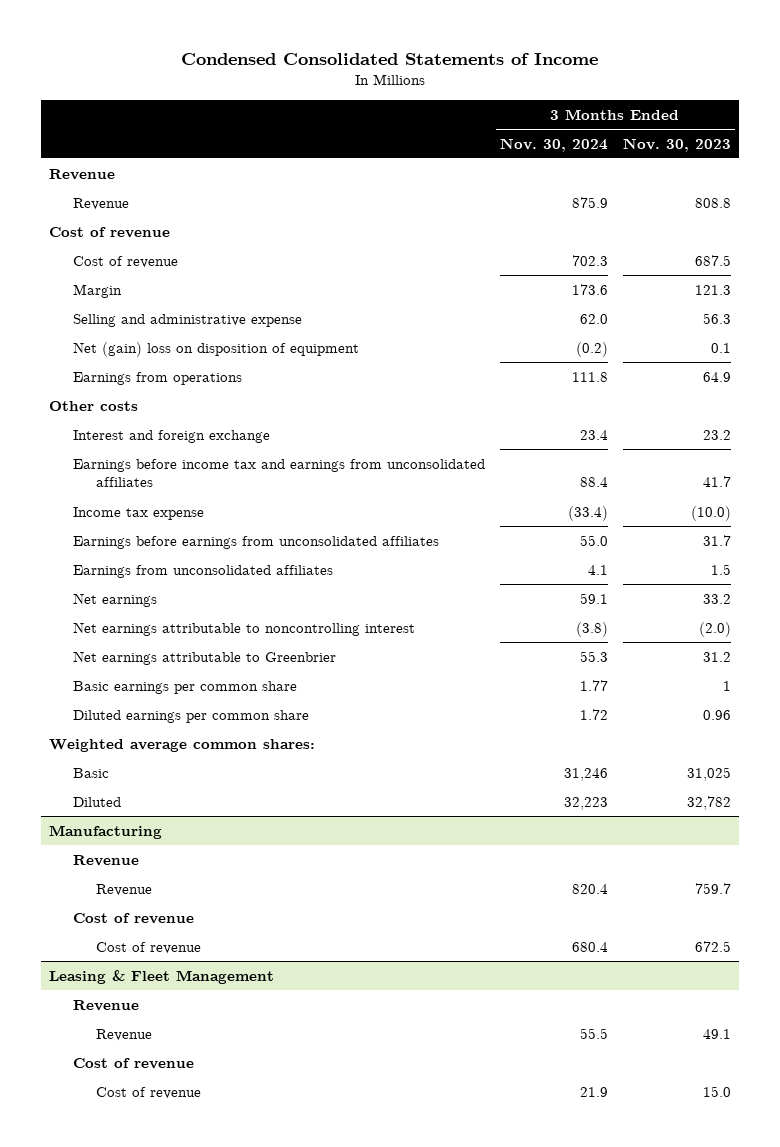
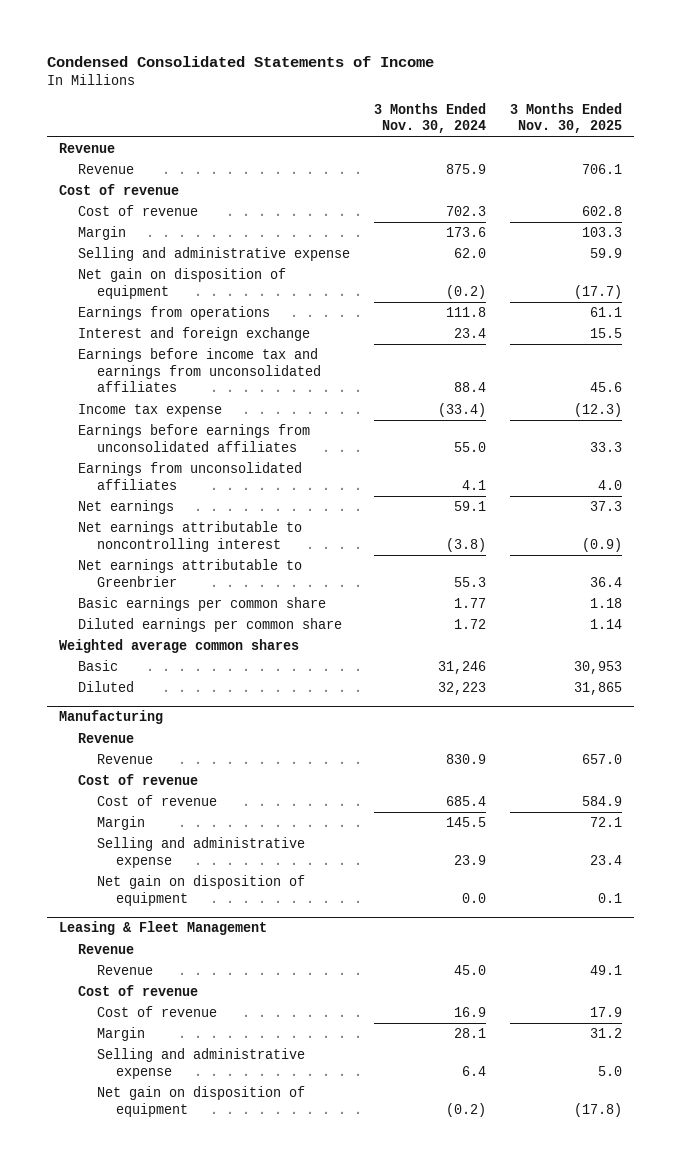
[622,137,731,152] Nov. 30, 2023 -> none
none -> [510,102,623,134] 3 Months Ended Nov. 30, 2025
[72,341,359,357] Net (gain) loss on disposition of equipment -> [77,268,286,299] Net gain on disposition of equipment
[48,400,138,411] Other costs -> none
[48,738,315,752] Weighted average common shares: -> [58,639,299,654] Weighted average common shares
[571,883,608,894] 820.4 -> [445,754,486,765] 830.9
[571,941,608,952] 680.4 -> [445,796,486,807] 685.4
none -> [96,816,145,831] Margin
none -> [96,837,305,868] Selling and administrative expense
none -> [96,875,305,906] Net gain on disposition of equipment
[579,1027,608,1039] 55.5 -> [453,965,486,976] 45.0
[579,1086,608,1097] 21.9 -> [453,1007,486,1018] 16.9
none -> [96,1027,145,1042] Margin
none -> [96,1048,305,1079] Selling and administrative expense
none -> [96,1086,305,1117] Net gain on disposition of equipment

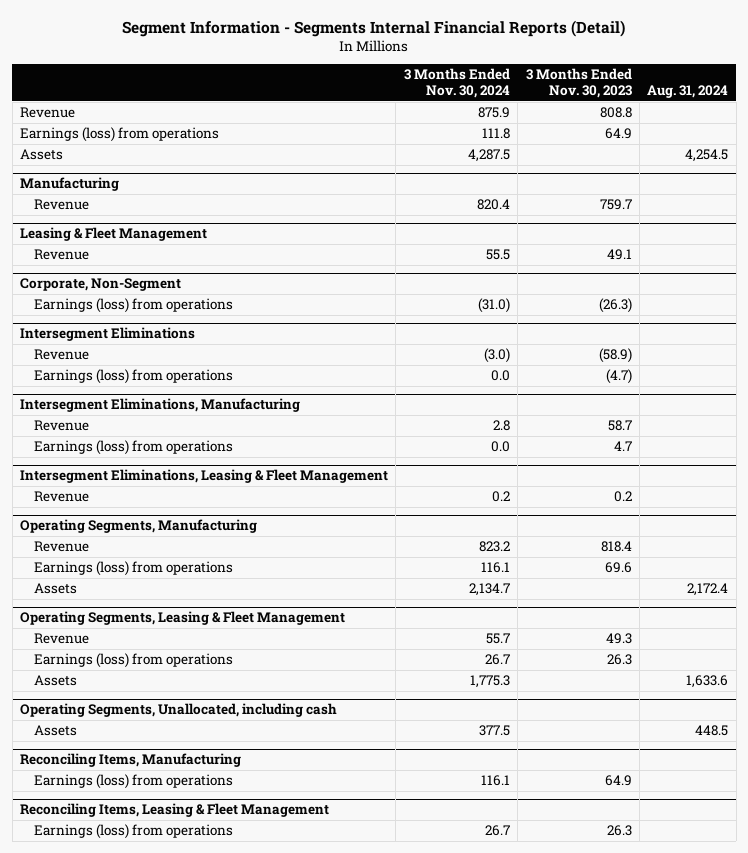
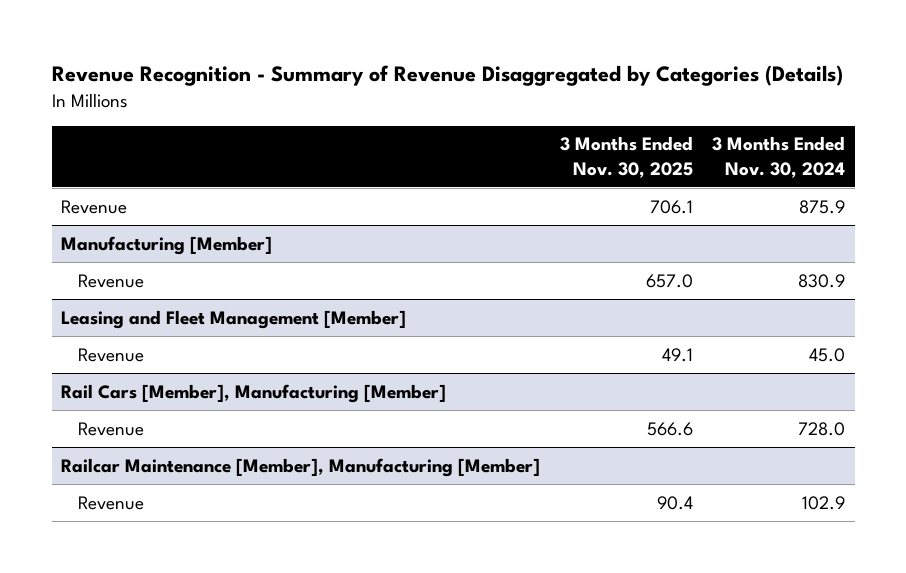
[122,19,626,37] Segment Information - Segments Internal Financial Reports (Detail) -> [51,65,843,87] Revenue Recognition - Summary of Revenue Disaggregated by Categories (Details)
[525,68,632,99] 3 Months Ended Nov. 30, 2023 -> none
[647,85,729,99] Aug. 31, 2024 -> none
none -> [559,136,693,178] 3 Months Ended Nov. 30, 2025
[20,127,220,143] Earnings (loss) from operations -> none
[20,149,64,161] Assets -> none
[20,278,182,292] Corporate, Non-Segment -> none
[33,298,233,314] Earnings (loss) from operations -> none
[20,327,196,342] Intersegment Eliminations -> none
[33,369,233,385] Earnings (loss) from operations -> none
[20,398,301,413] Intersegment Eliminations, Manufacturing -> none
[33,440,233,456] Earnings (loss) from operations -> none
[20,469,389,484] Intersegment Eliminations, Leasing & Fleet Management -> none
[33,491,89,503] Revenue -> none
[20,519,258,534] Operating Segments, Manufacturing -> none
[33,541,89,553] Revenue -> none
[33,561,233,577] Earnings (loss) from operations -> none
[33,583,77,595] Assets -> none
[20,611,346,626] Operating Segments, Leasing & Fleet Management -> none
[33,633,89,645] Revenue -> none
[33,653,233,669] Earnings (loss) from operations -> none
[33,675,77,687] Assets -> none
[20,703,338,718] Operating Segments, Unallocated, including cash -> none
[33,725,77,737] Assets -> none
[20,753,242,768] Reconciling Items, Manufacturing -> none
[33,774,233,790] Earnings (loss) from operations -> none
[20,803,330,818] Reconciling Items, Leasing & Fleet Management -> none
[33,824,233,840] Earnings (loss) from operations -> none
[20,177,120,192] Manufacturing -> [61,235,273,255] Manufacturing [Member]
[476,199,510,211] 820.4 -> [798,273,846,288] 830.9
[20,227,208,242] Leasing & Fleet Management -> [61,309,407,329] Leasing and Fleet Management [Member]
[485,249,510,261] 55.5 -> [809,347,846,362] 45.0
none -> [61,383,447,403] Rail Cars [Member], Manufacturing [Member]
[483,348,510,364] (3.0) -> [798,421,846,436] 728.0
none -> [61,457,541,477] Railcar Maintenance [Member], Manufacturing [Member]
[492,420,510,432] 2.8 -> [802,495,846,510] 102.9

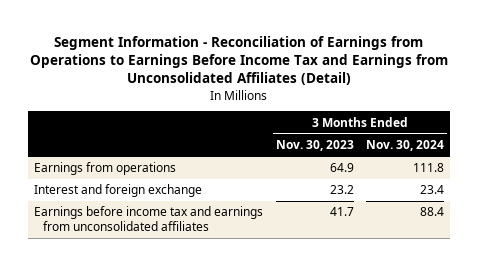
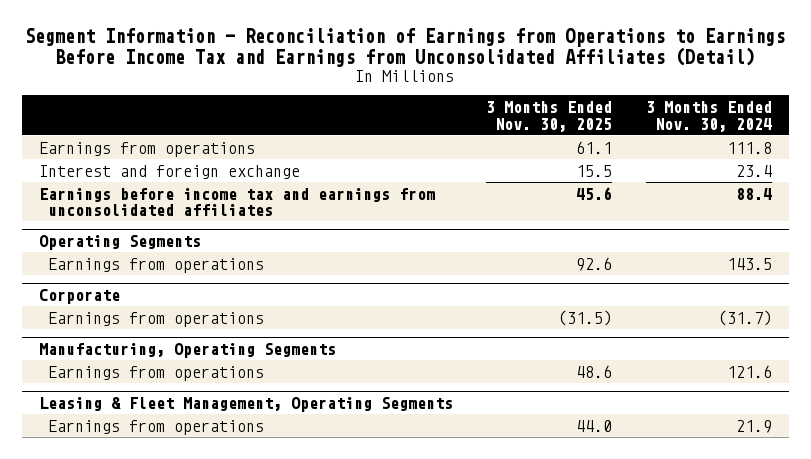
[275,140,354,152] Nov. 30, 2023 -> none
none -> [486,101,613,132] 3 Months Ended Nov. 30, 2025
none -> [38,234,201,250] Operating Segments
none -> [48,257,265,273] Earnings from operations
none -> [38,288,120,304] Corporate
none -> [48,311,265,327] Earnings from operations
none -> [38,342,336,358] Manufacturing, Operating Segments
none -> [48,365,265,381] Earnings from operations
none -> [38,396,453,412] Leasing & Fleet Management, Operating Segments
none -> [48,419,265,435] Earnings from operations

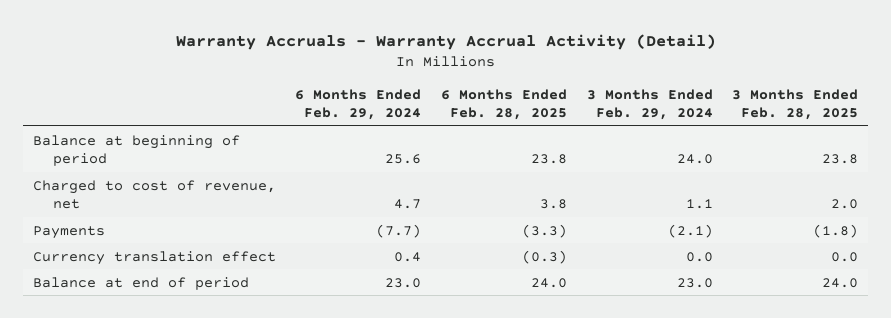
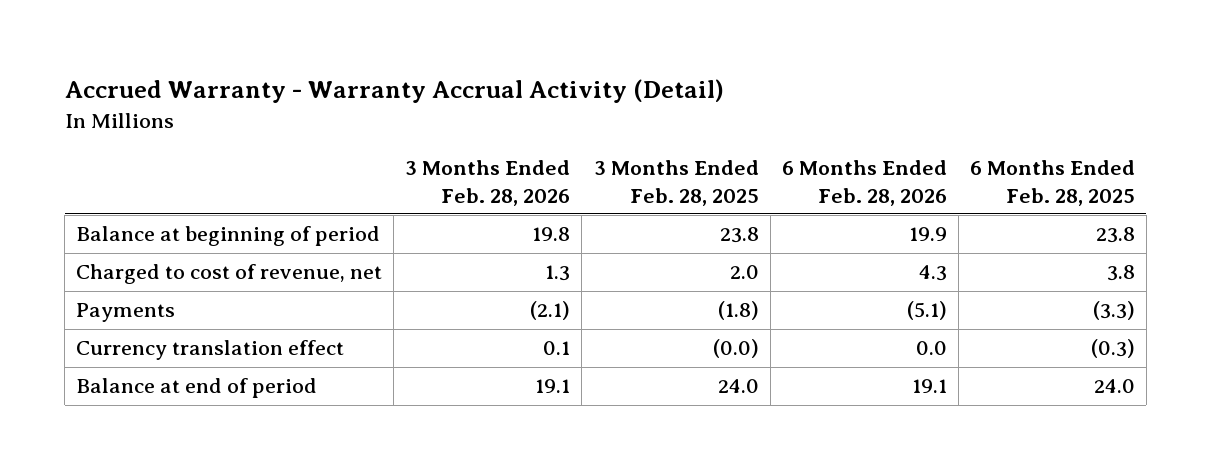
[175,34,716,51] Warranty Accruals - Warranty Accrual Activity (Detail) -> [64,79,724,104] Accrued Warranty - Warranty Accrual Activity (Detail)
[295,88,422,121] 6 Months Ended Feb. 29, 2024 -> none
[586,88,713,121] 3 Months Ended Feb. 29, 2024 -> none
none -> [405,160,571,206] 3 Months Ended Feb. 28, 2026
none -> [781,160,947,206] 6 Months Ended Feb. 28, 2026
[831,251,859,262] 0.0 -> [712,339,759,359] (0.0)

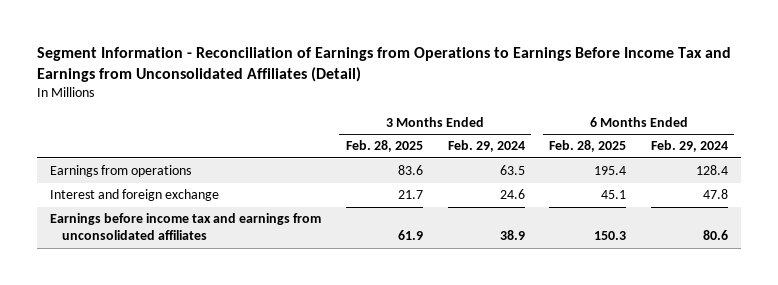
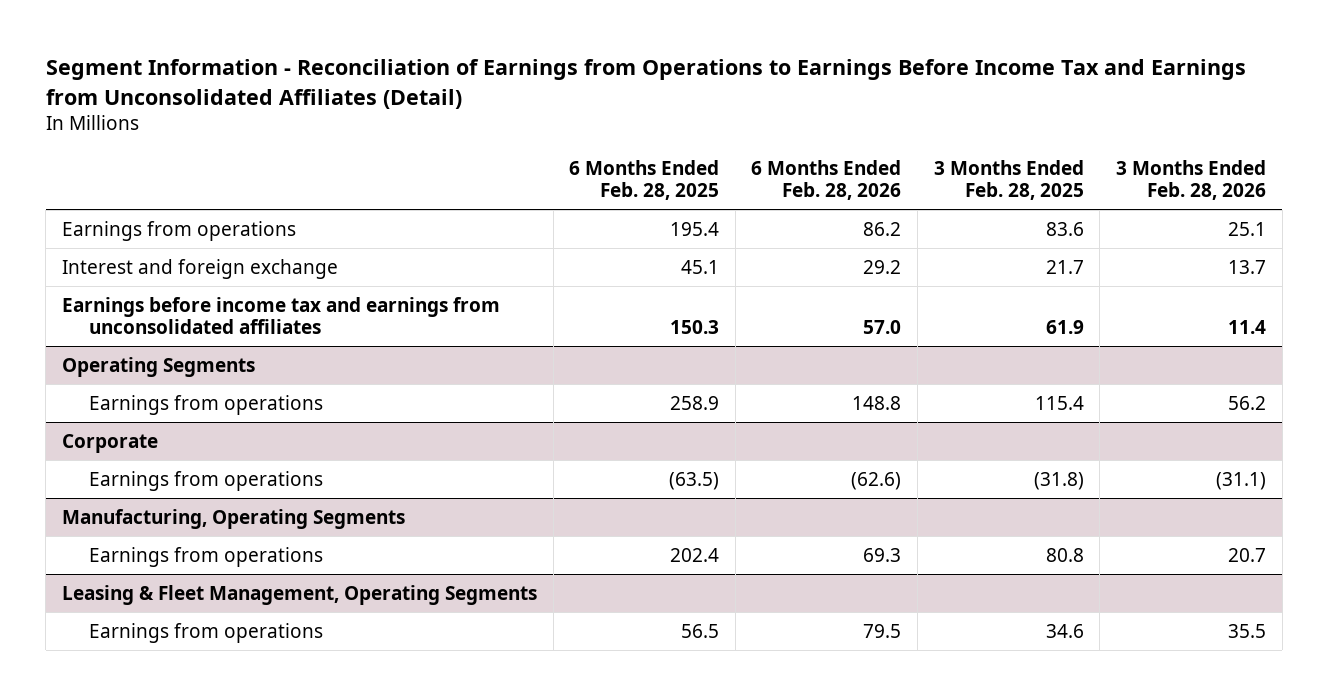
[447,140,525,153] Feb. 29, 2024 -> none
[651,140,729,153] Feb. 29, 2024 -> none
none -> [751,159,902,201] 6 Months Ended Feb. 28, 2026
none -> [1115,159,1266,201] 3 Months Ended Feb. 28, 2026
none -> [61,356,255,377] Operating Segments
none -> [89,394,324,415] Earnings from operations
none -> [61,433,158,453] Corporate
none -> [89,470,324,491] Earnings from operations
none -> [61,508,405,529] Manufacturing, Operating Segments
none -> [89,546,324,567] Earnings from operations
none -> [61,584,537,605] Leasing & Fleet Management, Operating Segments
none -> [89,622,324,643] Earnings from operations

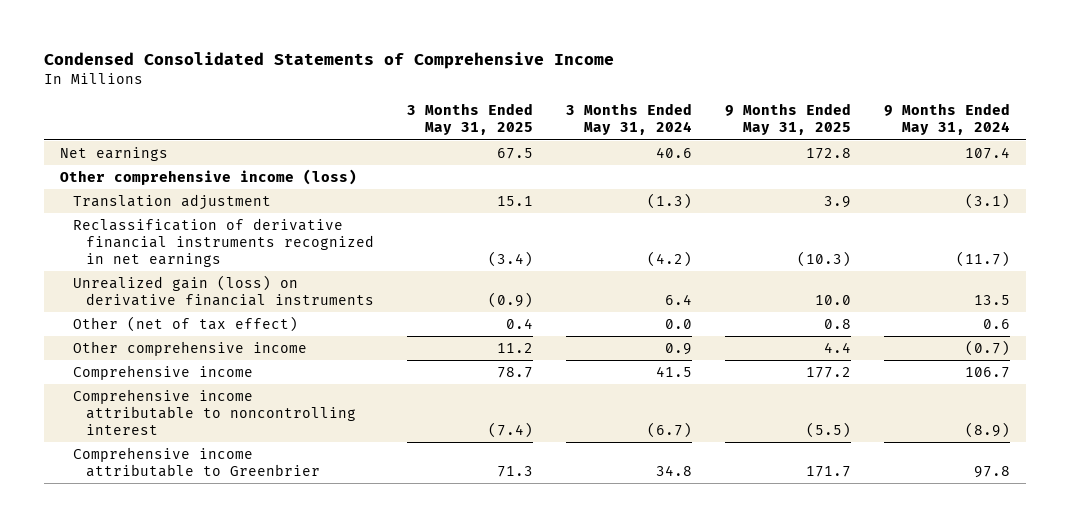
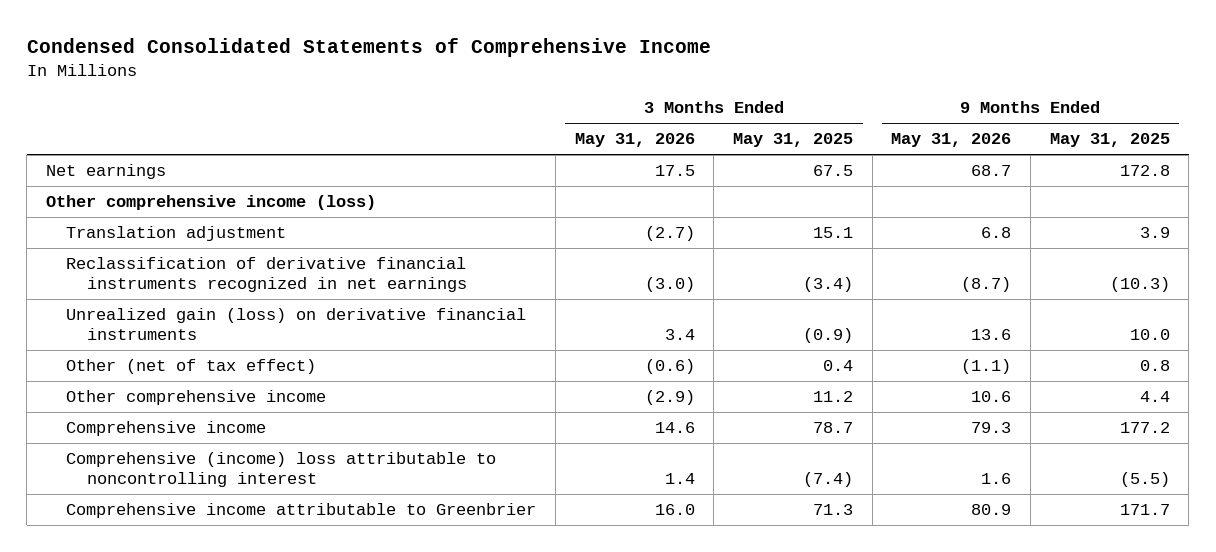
[565,103,692,136] 3 Months Ended May 31, 2024 -> none
[883,103,1010,136] 9 Months Ended May 31, 2024 -> none
none -> [574,133,695,148] May 31, 2026
none -> [891,133,1012,148] May 31, 2026
[72,389,356,435] Comprehensive income attributable to noncontrolling interest -> [66,452,497,488] Comprehensive (income) loss attributable to noncontrolling interest

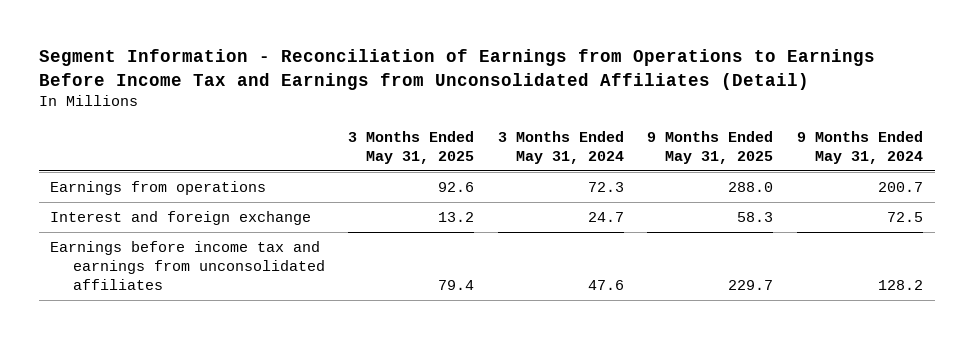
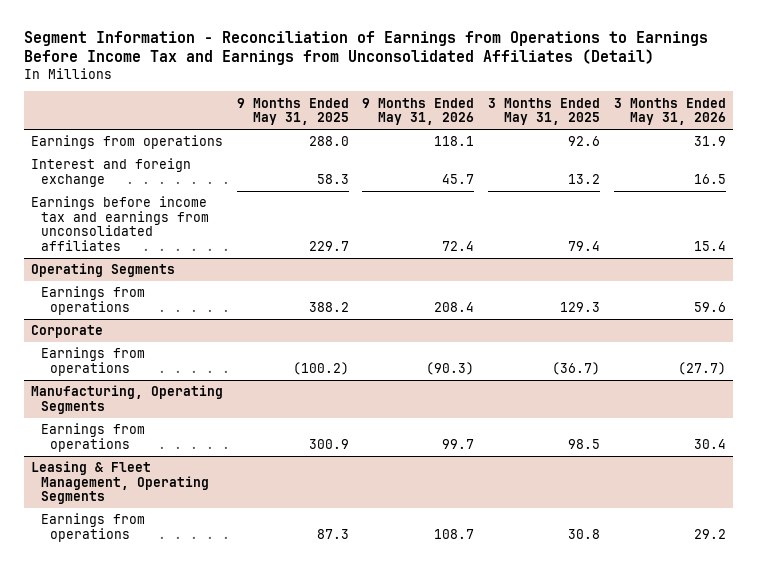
[497,130,624,164] 3 Months Ended May 31, 2024 -> none
[796,130,923,164] 9 Months Ended May 31, 2024 -> none
none -> [362,97,475,126] 9 Months Ended May 31, 2026
none -> [614,97,727,126] 3 Months Ended May 31, 2026
none -> [30,263,175,278] Operating Segments
none -> [40,286,145,315] Earnings from operations
none -> [30,325,103,339] Corporate
none -> [40,347,145,376] Earnings from operations
none -> [30,385,223,414] Manufacturing, Operating Segments
none -> [40,423,145,452] Earnings from operations
none -> [30,461,209,505] Leasing & Fleet Management, Operating Segments
none -> [40,513,145,542] Earnings from operations

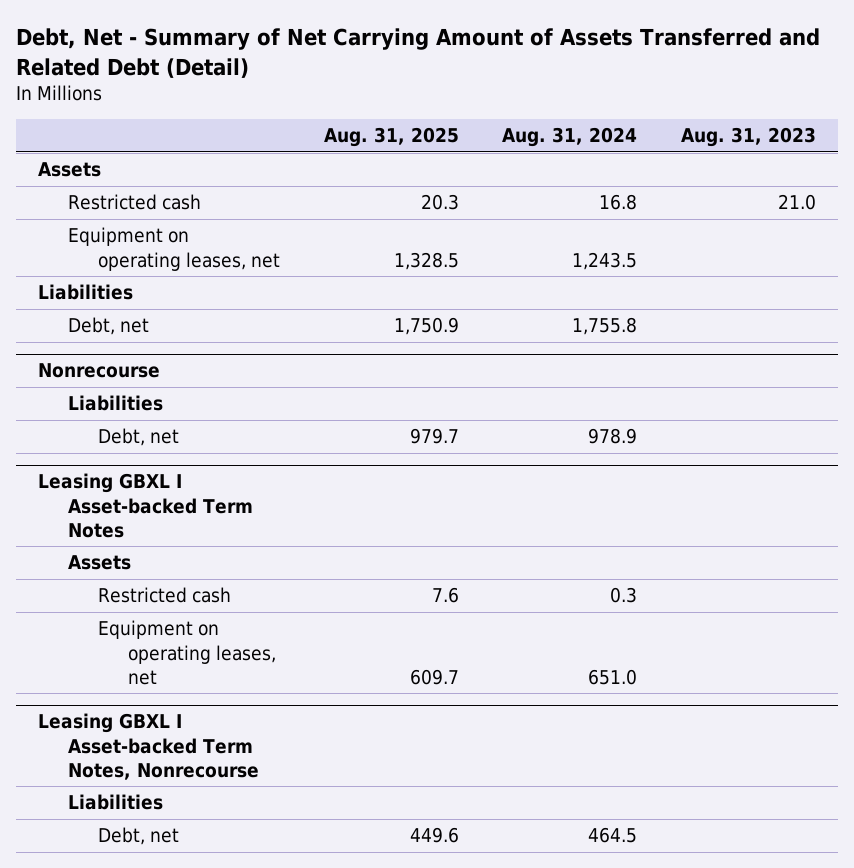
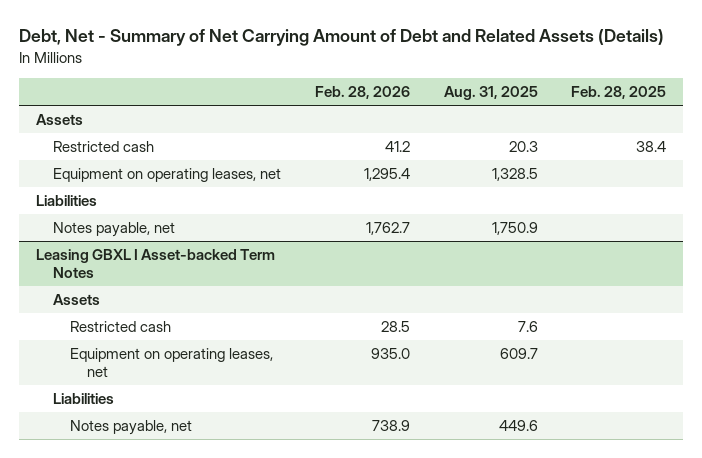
[16,28,821,78] Debt, Net - Summary of Net Carrying Amount of Assets Transferred and Related Debt (Detail) -> [18,29,664,47] Debt, Net - Summary of Net Carrying Amount of Debt and Related Assets (Details)
[502,127,638,148] Aug. 31, 2024 -> none
[681,127,817,148] Aug. 31, 2023 -> none
none -> [314,86,410,100] Feb. 28, 2026
none -> [571,86,667,100] Feb. 28, 2025
[37,363,160,379] Nonrecourse -> none
[67,395,163,412] Liabilities -> none
[97,428,179,447] Debt, net -> none
[67,317,149,336] Debt, net -> [52,222,175,238] Notes payable, net
[37,713,259,781] Leasing GBXL I Asset-backed Term Notes, Nonrecourse -> none
[97,827,179,846] Debt, net -> [69,420,192,436] Notes payable, net

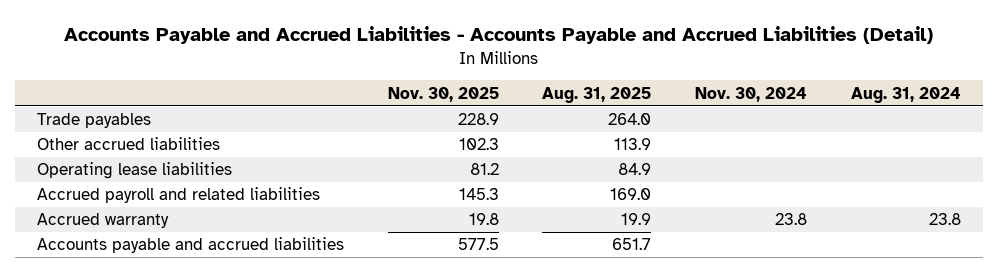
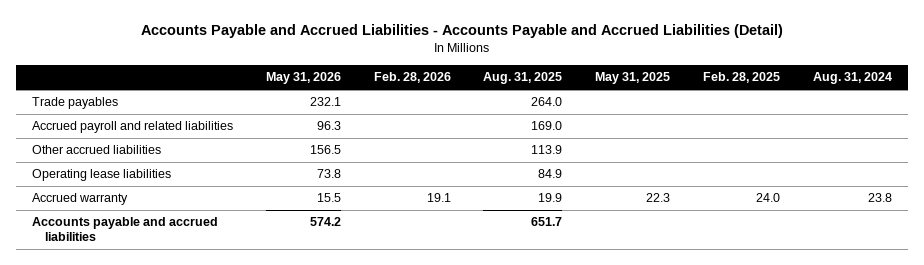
[387,86,499,102] Nov. 30, 2025 -> none
[695,86,808,102] Nov. 30, 2024 -> none
none -> [265,72,341,85] May 31, 2026
none -> [373,72,451,84] Feb. 28, 2026
none -> [595,72,671,85] May 31, 2025
none -> [702,72,780,84] Feb. 28, 2025
[36,187,320,204] Accrued payroll and related liabilities -> [31,121,233,134] Accrued payroll and related liabilities

